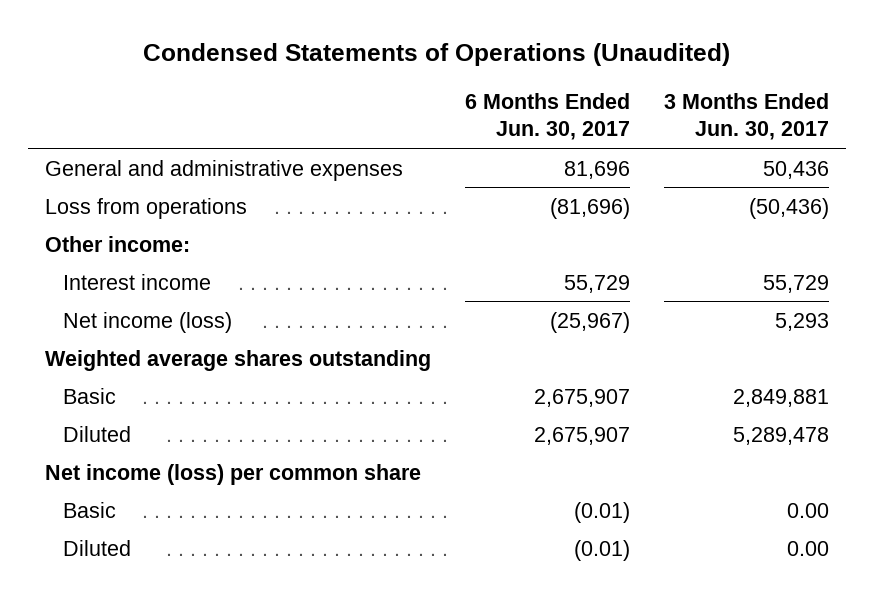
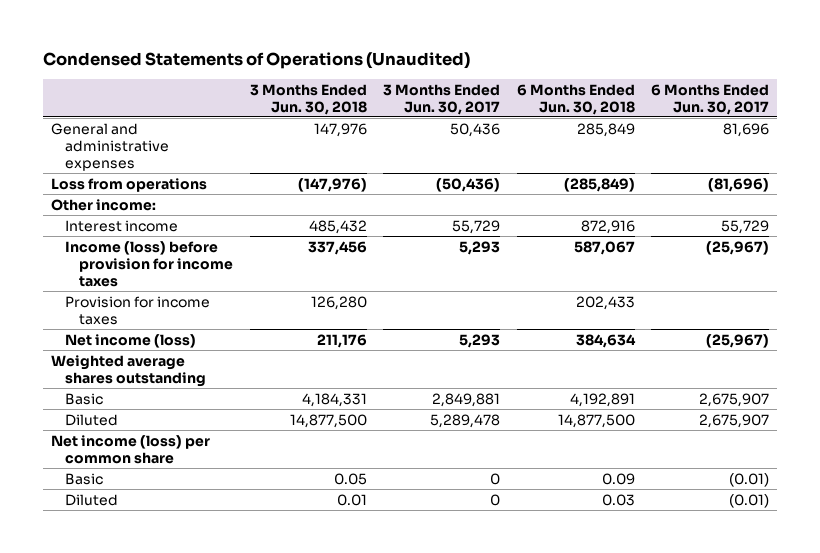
none -> [249,83,367,115] 3 Months Ended Jun. 30, 2018
none -> [516,83,635,115] 6 Months Ended Jun. 30, 2018
none -> [65,240,234,287] Income (loss) before provision for income taxes
none -> [65,295,211,325] Provision for income taxes
[786,502,829,518] 0.00 -> [490,472,501,485] 0
[786,540,829,556] 0.00 -> [490,493,501,506] 0

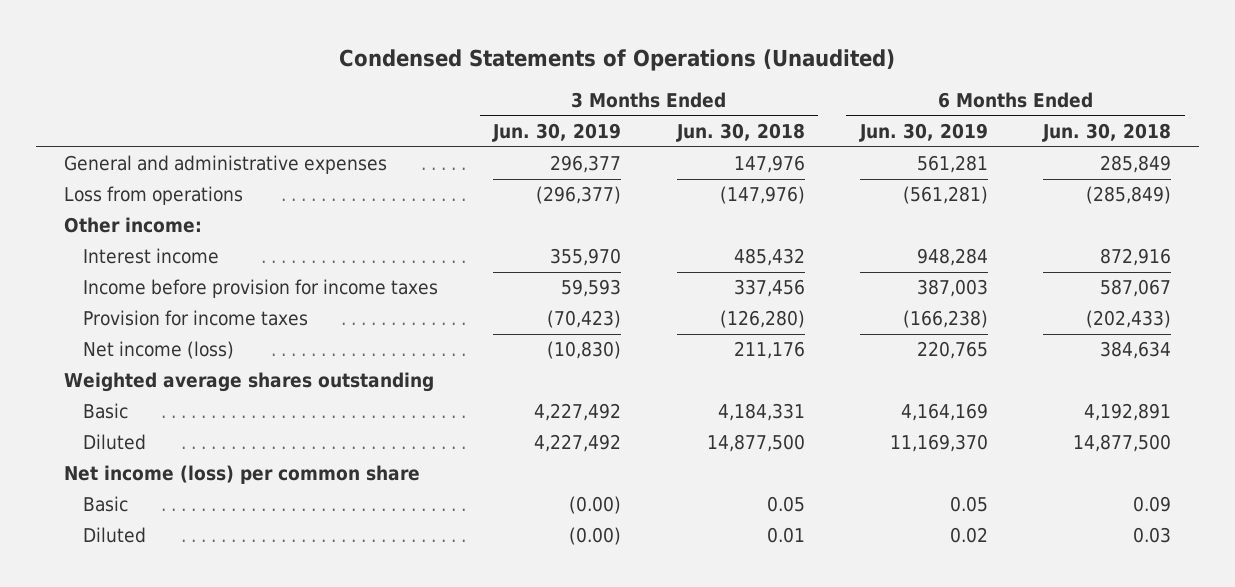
[383,83,501,115] 3 Months Ended Jun. 30, 2017 -> none
[651,83,770,115] 6 Months Ended Jun. 30, 2017 -> none
none -> [492,123,622,143] Jun. 30, 2019
none -> [858,123,988,143] Jun. 30, 2019
[65,240,234,287] Income (loss) before provision for income taxes -> [83,279,439,299] Income before provision for income taxes
[310,295,367,310] 126,280 -> [719,310,805,329] (126,280)
[575,295,635,310] 202,433 -> [1086,310,1172,329] (202,433)

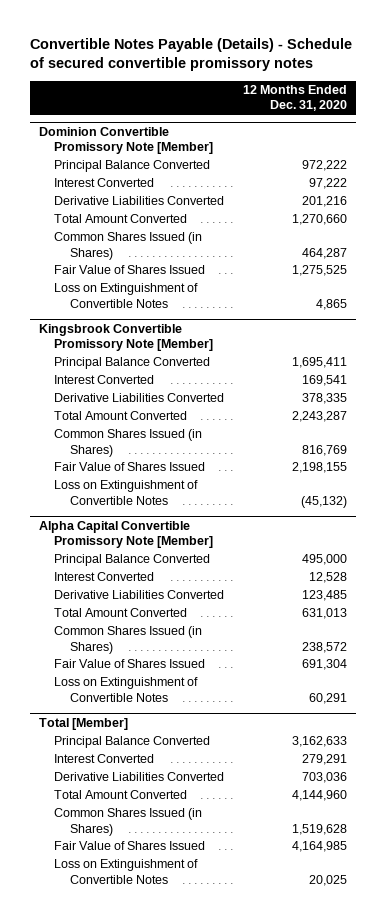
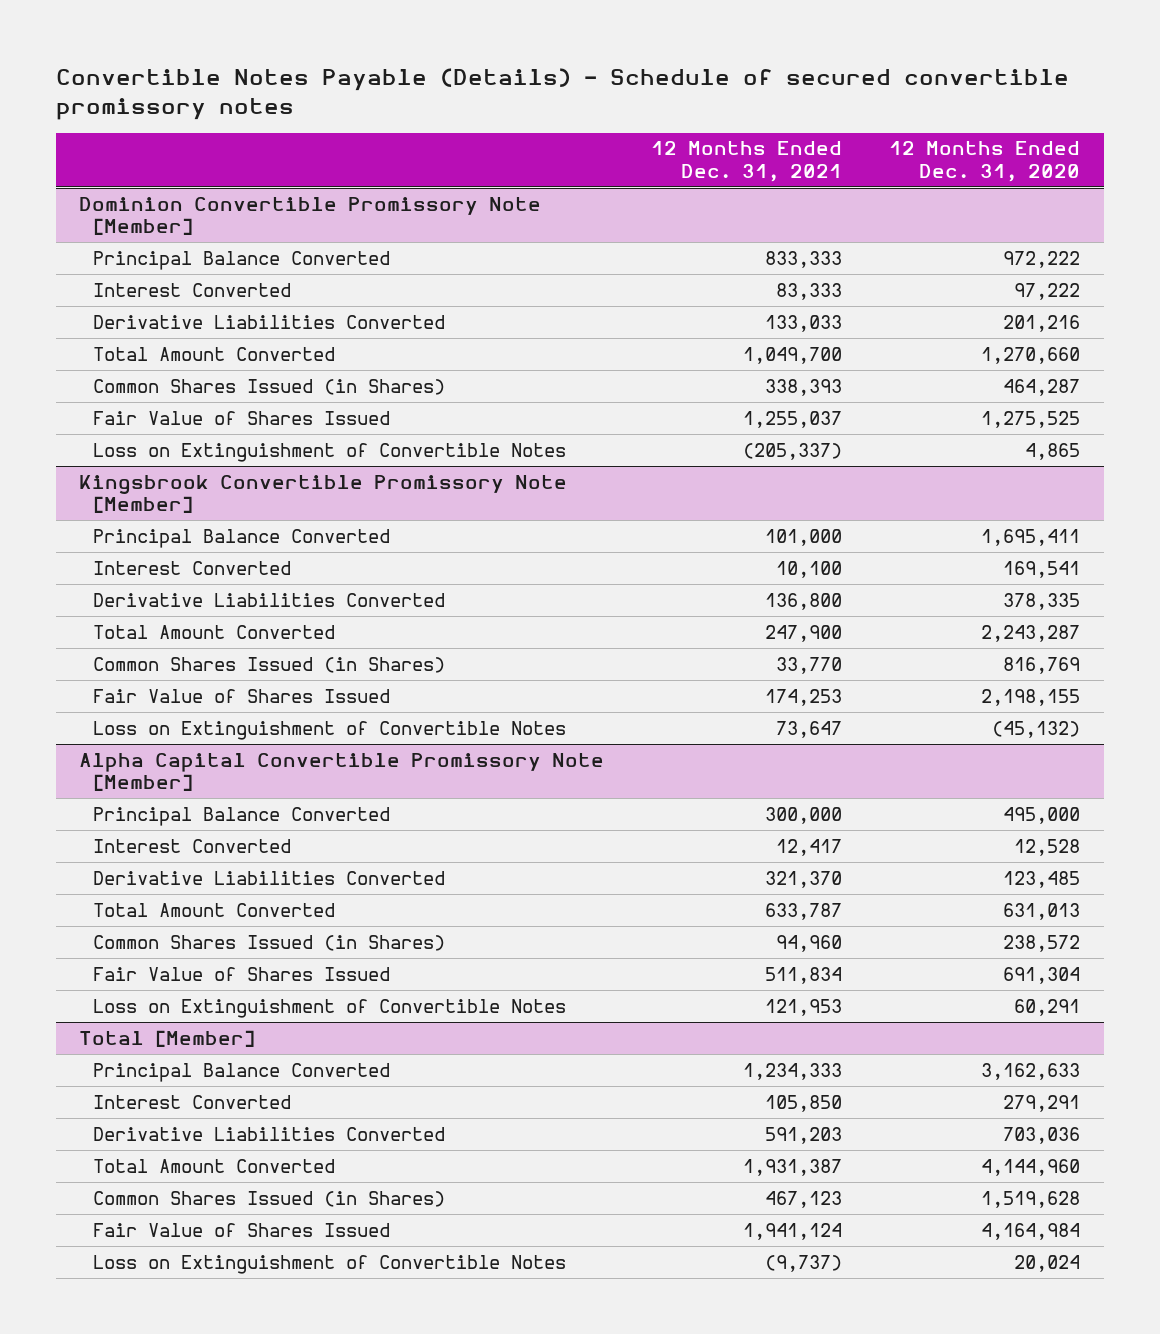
none -> [651,141,843,182] 12 Months Ended Dec. 31, 2021
[291,841,347,853] 4,164,985 -> [981,1222,1081,1240] 4,164,984
[308,874,347,886] 20,025 -> [1014,1254,1081,1272] 20,024

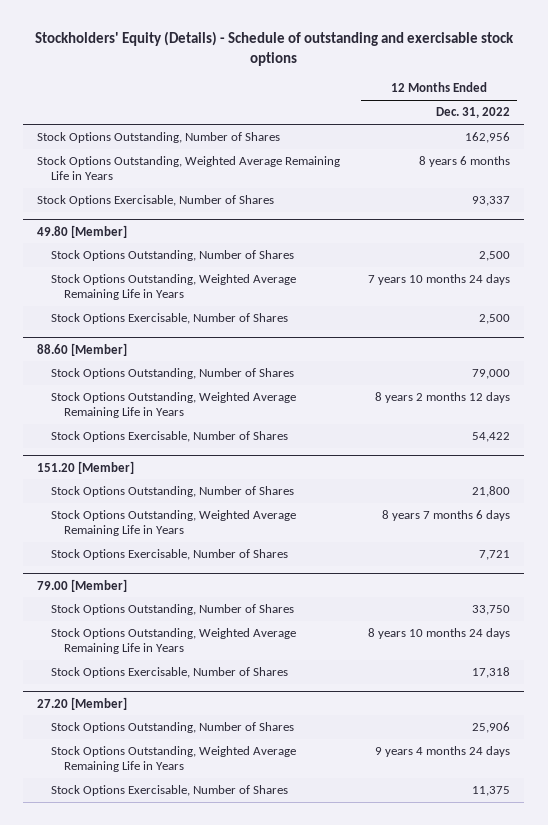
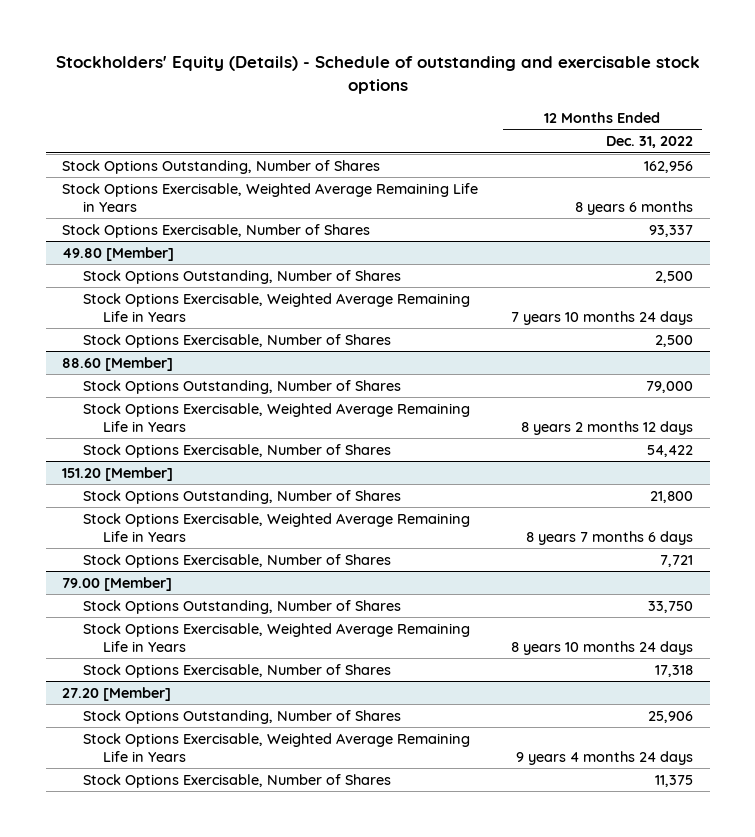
[37,156,341,180] Stock Options Outstanding, Weighted Average Remaining Life in Years -> [62,182,479,212] Stock Options Exercisable, Weighted Average Remaining Life in Years
[50,274,296,300] Stock Options Outstanding, Weighted Average Remaining Life in Years -> [82,292,470,322] Stock Options Exercisable, Weighted Average Remaining Life in Years
[50,392,296,418] Stock Options Outstanding, Weighted Average Remaining Life in Years -> [82,402,470,432] Stock Options Exercisable, Weighted Average Remaining Life in Years
[50,510,296,536] Stock Options Outstanding, Weighted Average Remaining Life in Years -> [82,512,470,542] Stock Options Exercisable, Weighted Average Remaining Life in Years
[50,628,296,654] Stock Options Outstanding, Weighted Average Remaining Life in Years -> [82,622,470,652] Stock Options Exercisable, Weighted Average Remaining Life in Years
[50,746,296,772] Stock Options Outstanding, Weighted Average Remaining Life in Years -> [82,732,470,762] Stock Options Exercisable, Weighted Average Remaining Life in Years

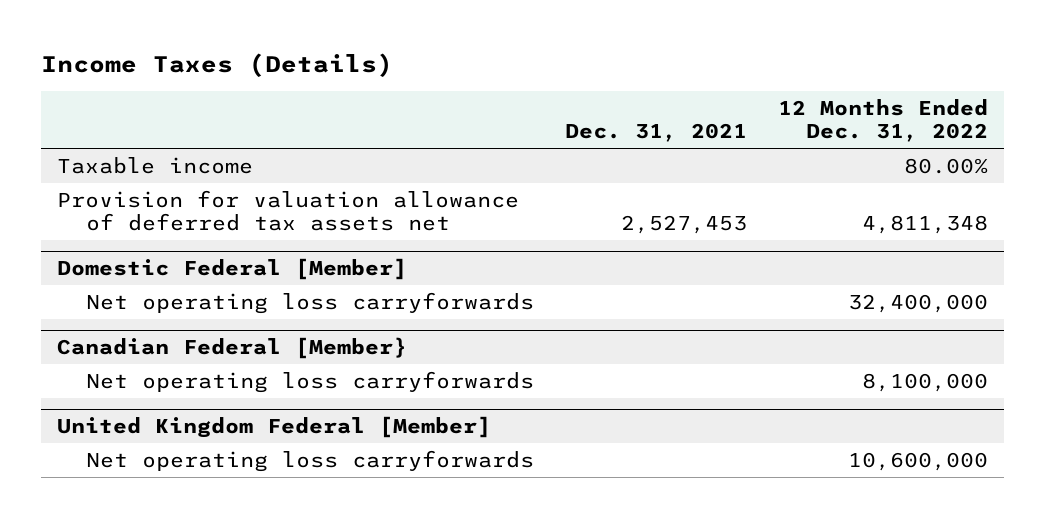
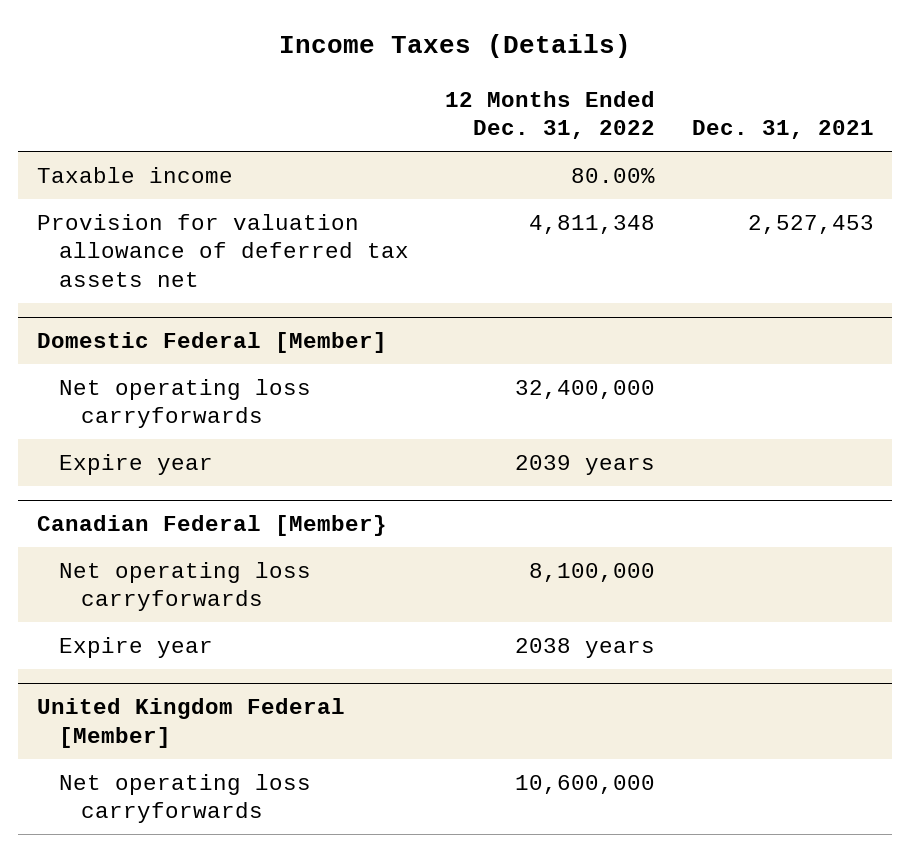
none -> [58,453,213,475] Expire year
none -> [58,636,213,658] Expire year

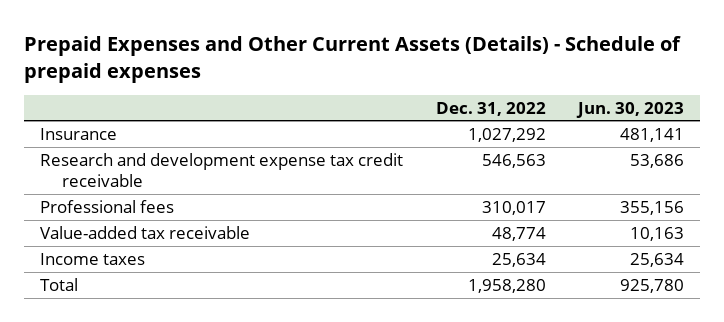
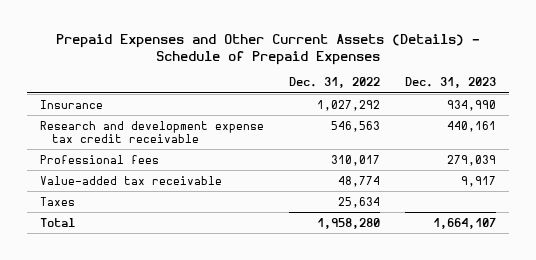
[24,35,682,83] Prepaid Expenses and Other Current Assets (Details) - Schedule of prepaid expenses -> [55,33,480,65] Prepaid Expenses and Other Current Assets (Details) - Schedule of Prepaid Expenses
[575,101,684,118] Jun. 30, 2023 -> none
none -> [405,77,497,89] Dec. 31, 2023
[40,252,146,265] Income taxes -> [39,196,75,206] Taxes

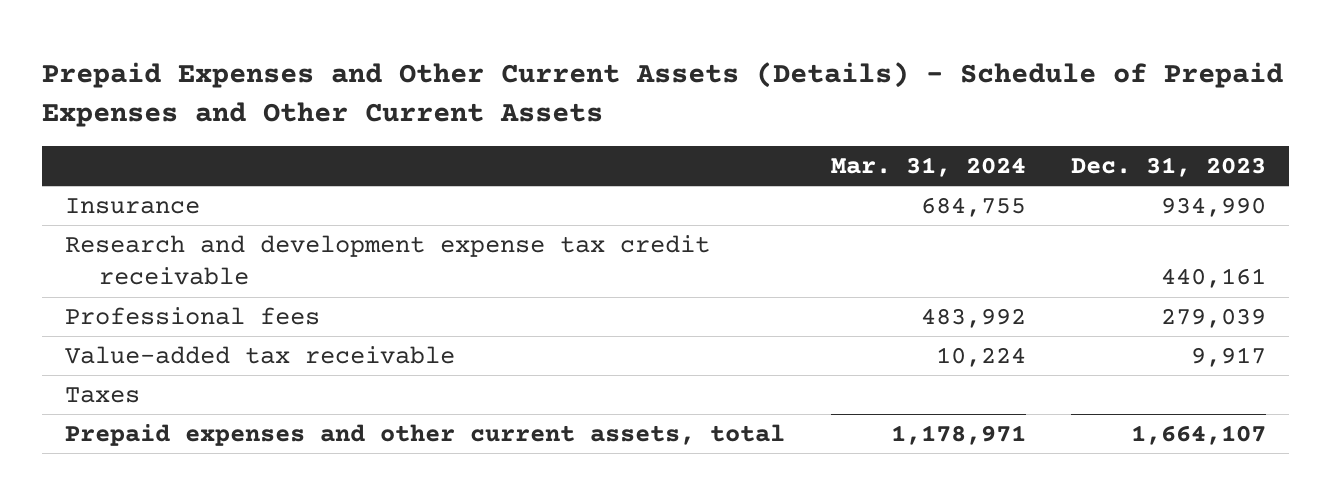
[55,33,480,65] Prepaid Expenses and Other Current Assets (Details) - Schedule of Prepaid Expenses -> [42,61,1284,127] Prepaid Expenses and Other Current Assets (Details) - Schedule of Prepaid Expenses and Other Current Assets
[288,77,380,89] Dec. 31, 2022 -> none
none -> [830,157,1026,178] Mar. 31, 2024
[39,217,75,227] Total -> [64,423,785,446] Prepaid expenses and other current assets, total

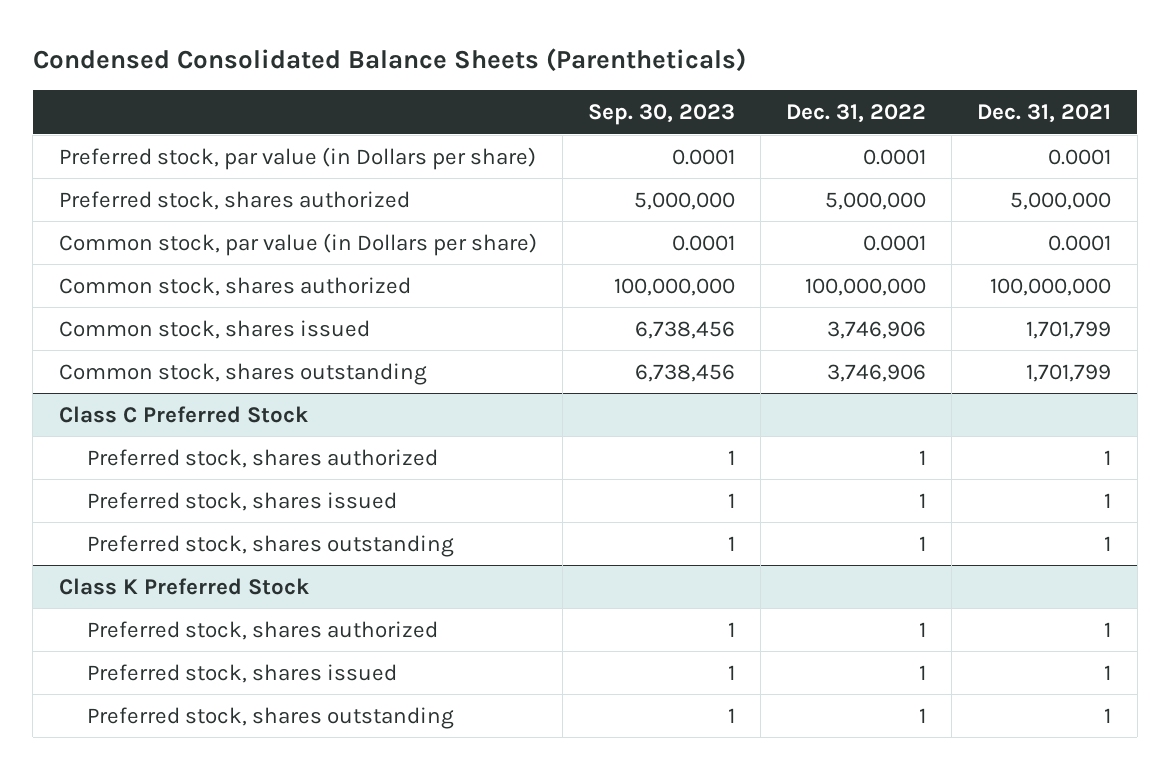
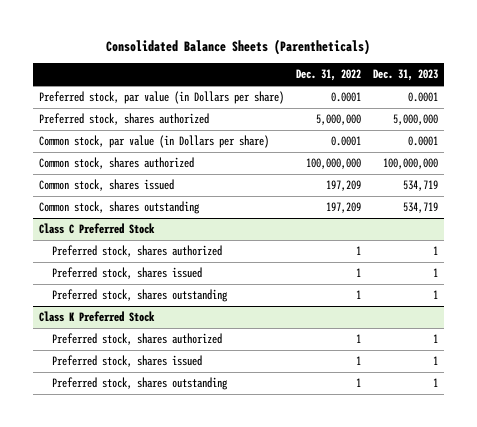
[32,47,746,72] Condensed Consolidated Balance Sheets (Parentheticals) -> [106,38,371,55] Consolidated Balance Sheets (Parentheticals)
[587,104,735,126] Sep. 30, 2023 -> none
[977,104,1112,124] Dec. 31, 2021 -> none
none -> [373,69,439,82] Dec. 31, 2023
[827,320,927,339] 3,746,906 -> [325,180,361,192] 197,209
[827,363,927,382] 3,746,906 -> [325,202,361,214] 197,209

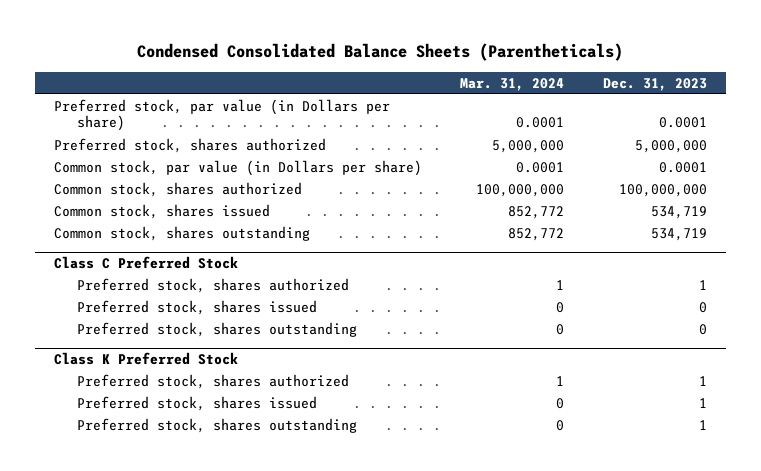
[106,38,371,55] Consolidated Balance Sheets (Parentheticals) -> [137,43,624,62] Condensed Consolidated Balance Sheets (Parentheticals)
[295,69,361,82] Dec. 31, 2022 -> none
none -> [460,77,565,91] Mar. 31, 2024
[433,268,439,278] 1 -> [698,302,707,314] 0
[433,290,439,300] 1 -> [698,324,707,336] 0

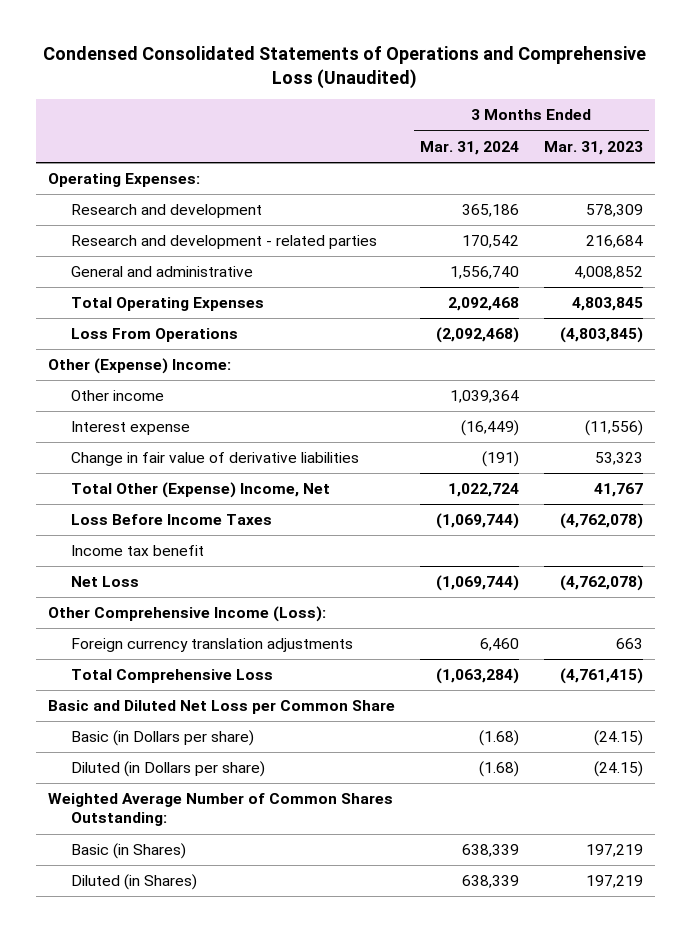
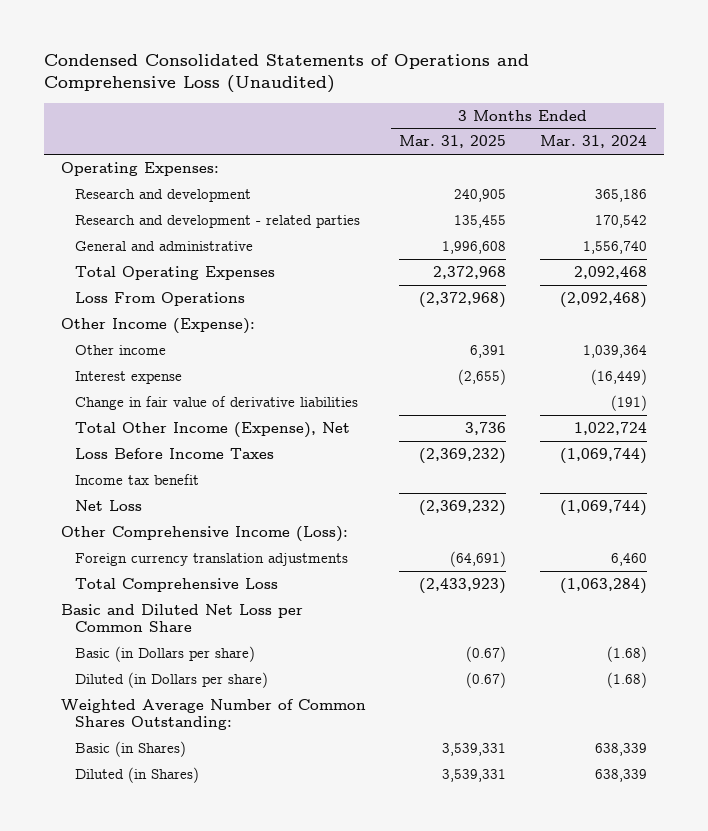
[543,140,643,155] Mar. 31, 2023 -> none
none -> [399,135,507,149] Mar. 31, 2025
[48,358,232,375] Other (Expense) Income: -> [60,317,255,334] Other Income (Expense):
[71,482,331,499] Total Other (Expense) Income, Net -> [75,421,351,438] Total Other Income (Expense), Net

